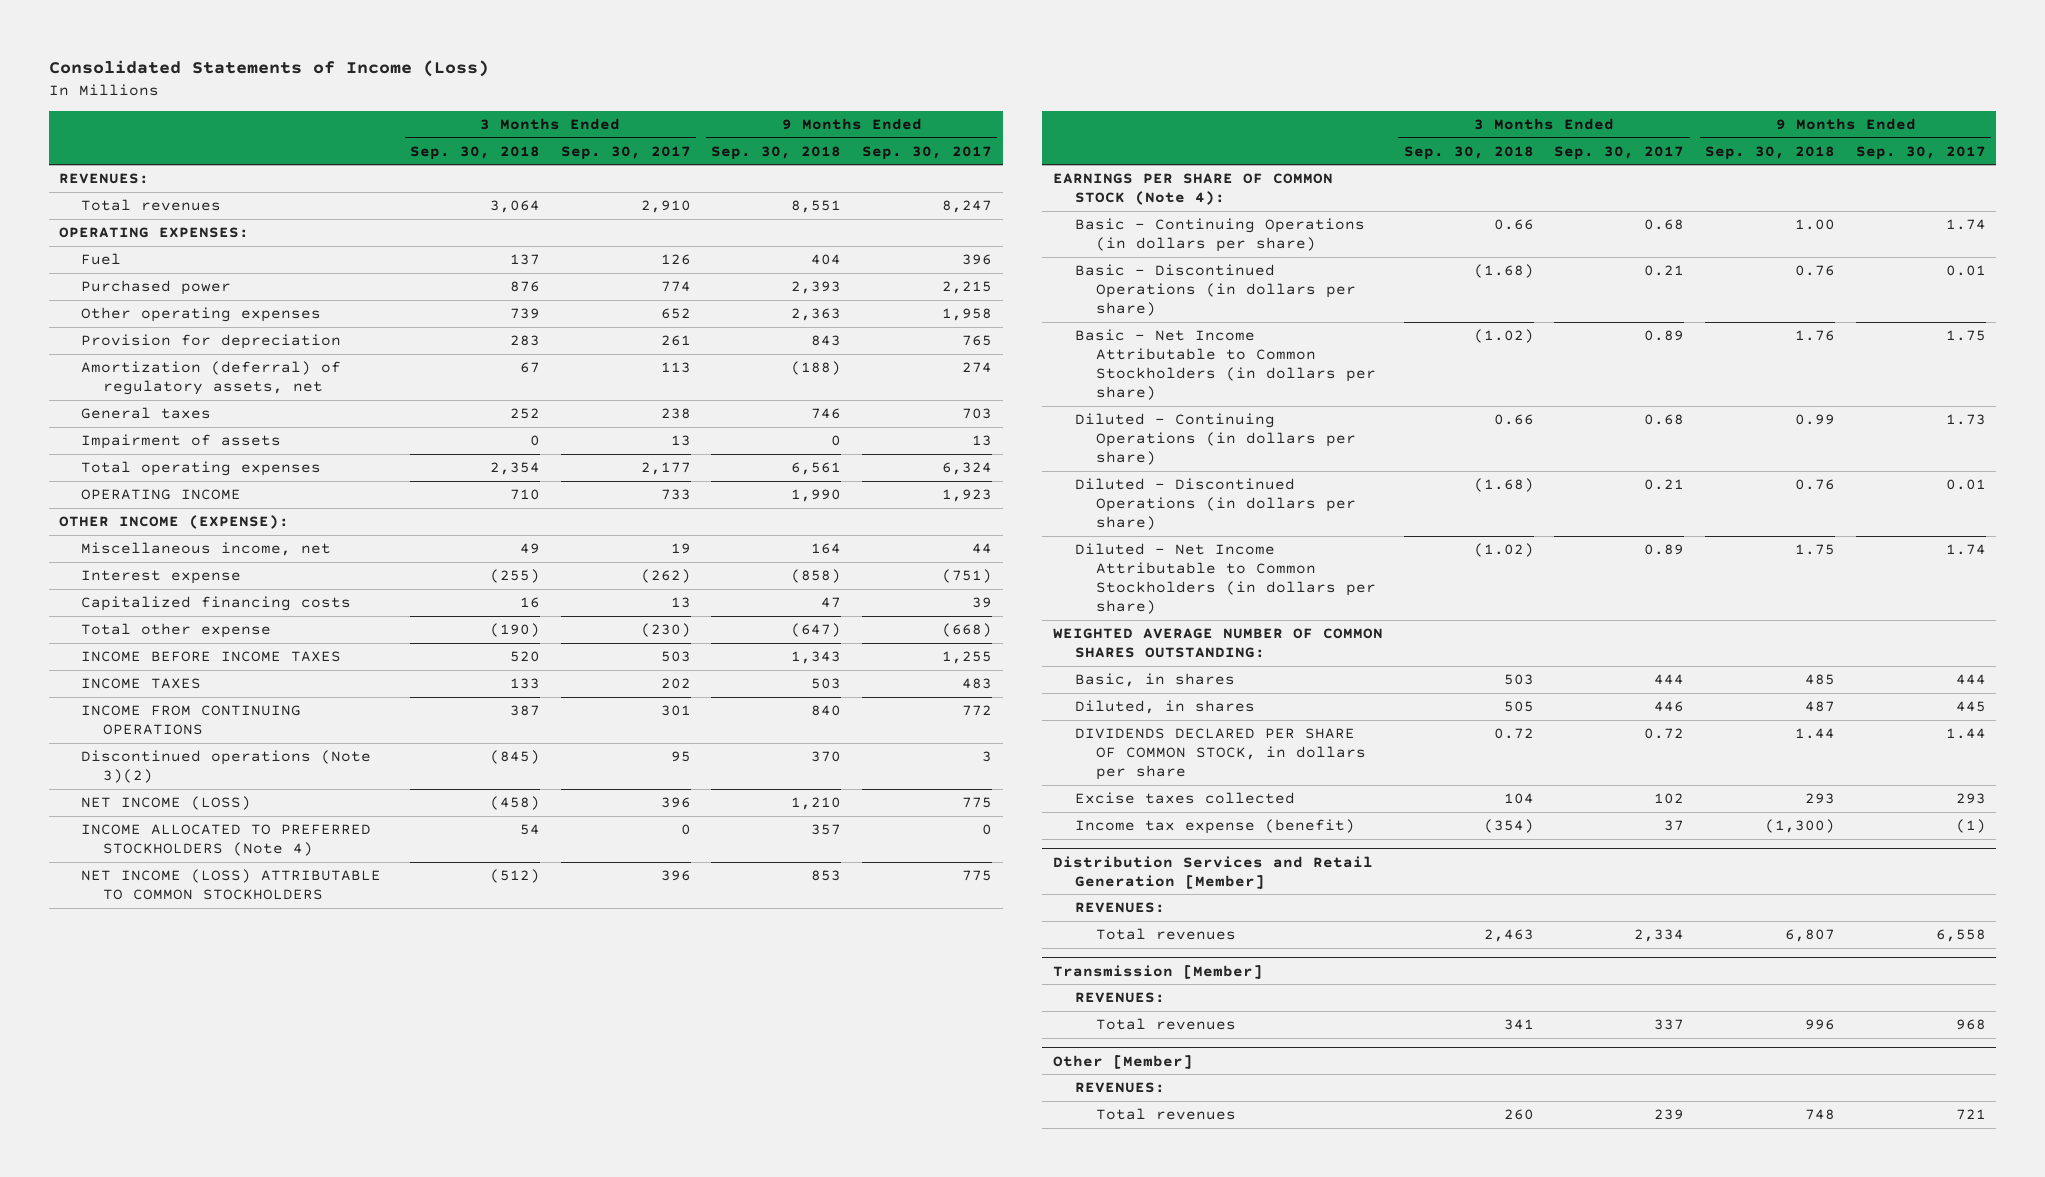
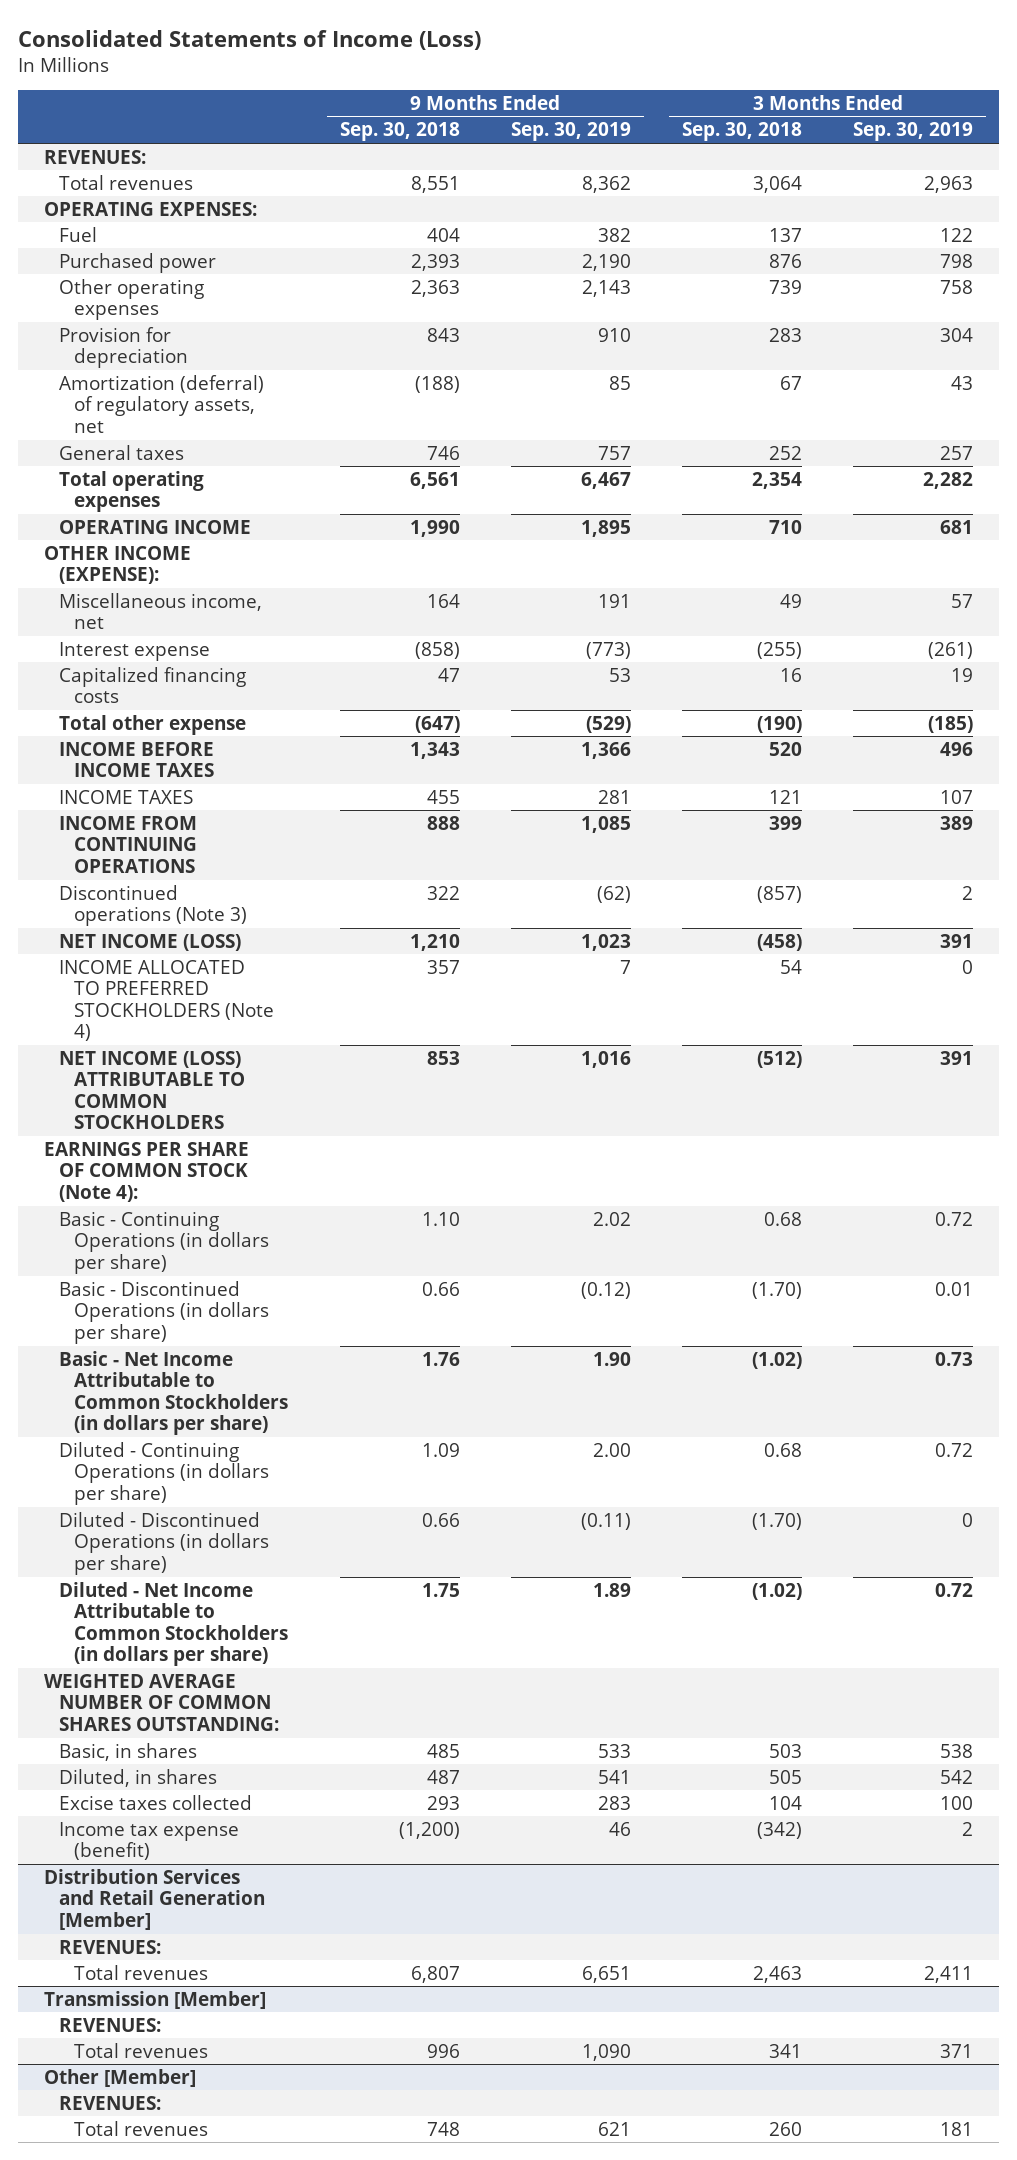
[560,145,691,160] Sep. 30, 2017 -> none
[862,145,993,160] Sep. 30, 2017 -> none
none -> [510,122,631,142] Sep. 30, 2019
none -> [853,122,974,142] Sep. 30, 2019
[80,434,281,450] Impairment of assets -> none
[509,678,540,690] 133 -> [768,789,802,804] 121
[811,678,842,690] 503 -> [426,789,460,804] 455
[509,705,540,717] 387 -> [768,815,802,830] 399
[811,705,842,717] 840 -> [426,815,460,830] 888
[80,750,371,784] Discontinued operations (Note 3)(2) -> [58,884,248,927] Discontinued operations (Note 3)
[489,750,540,765] (845) -> [756,885,802,903] (857)
[811,751,842,763] 370 -> [426,885,460,900] 322
[1493,219,1534,231] 0.66 -> [763,1211,802,1226] 0.68
[1795,219,1836,231] 1.00 -> [421,1211,460,1226] 1.10
[1473,264,1534,279] (1.68) -> [751,1281,802,1299] (1.70)
[1795,265,1836,277] 0.76 -> [421,1281,460,1296] 0.66
[1493,414,1534,426] 0.66 -> [763,1442,802,1457] 0.68
[1795,414,1836,426] 0.99 -> [421,1442,460,1457] 1.09
[1473,478,1534,493] (1.68) -> [751,1512,802,1530] (1.70)
[1795,479,1836,491] 0.76 -> [421,1512,460,1527] 0.66
[1074,728,1367,781] DIVIDENDS DECLARED PER SHARE OF COMMON STOCK, in dollars per share -> none
[1483,819,1534,834] (354) -> [756,1821,802,1839] (342)
[1765,819,1836,834] (1,300) -> [398,1821,460,1839] (1,200)

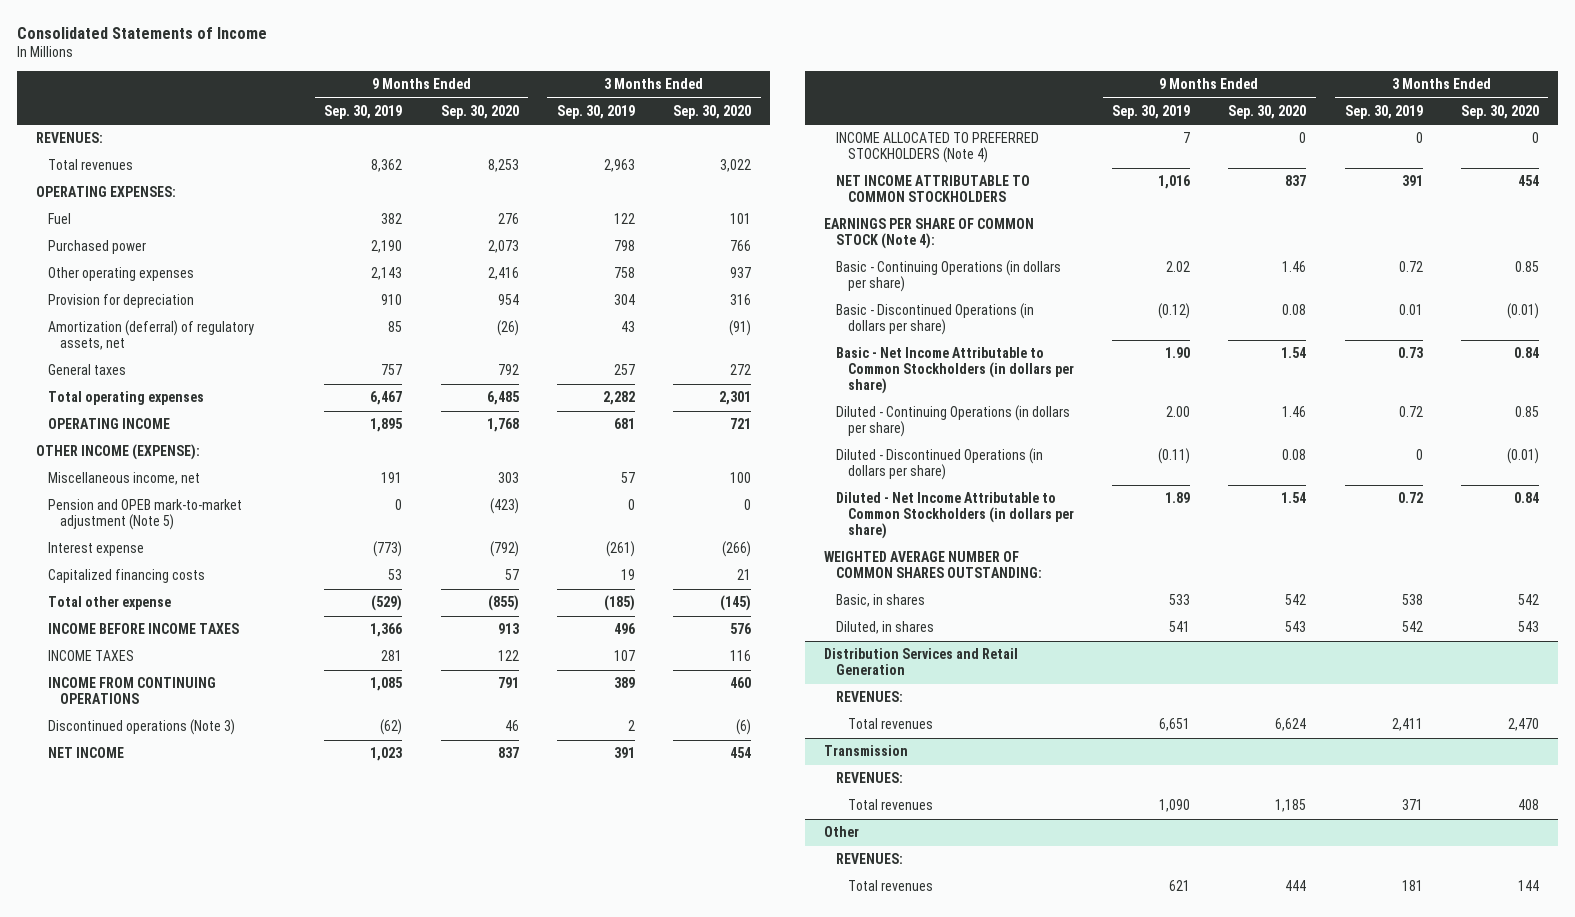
[17,29,481,50] Consolidated Statements of Income (Loss) -> [17,26,268,39] Consolidated Statements of Income
[339,122,460,142] Sep. 30, 2018 -> none
[681,122,802,142] Sep. 30, 2018 -> none
none -> [440,104,519,119] Sep. 30, 2020
none -> [673,104,752,119] Sep. 30, 2020
none -> [48,499,243,531] Pension and OPEB mark-to-market adjustment (Note 5)
[58,933,241,951] NET INCOME (LOSS) -> [48,747,125,759] NET INCOME
[58,1050,246,1130] NET INCOME (LOSS) ATTRIBUTABLE TO COMMON STOCKHOLDERS -> [835,175,1030,203] NET INCOME ATTRIBUTABLE TO COMMON STOCKHOLDERS
[58,1794,252,1810] Excise taxes collected -> none
[58,1821,239,1861] Income tax expense (benefit) -> none
[43,1868,265,1930] Distribution Services and Retail Generation [Member] -> [823,648,1018,676] Distribution Services and Retail Generation
[43,1990,266,2009] Transmission [Member] -> [823,745,908,757] Transmission
[43,2068,196,2087] Other [Member] -> [823,826,859,838] Other

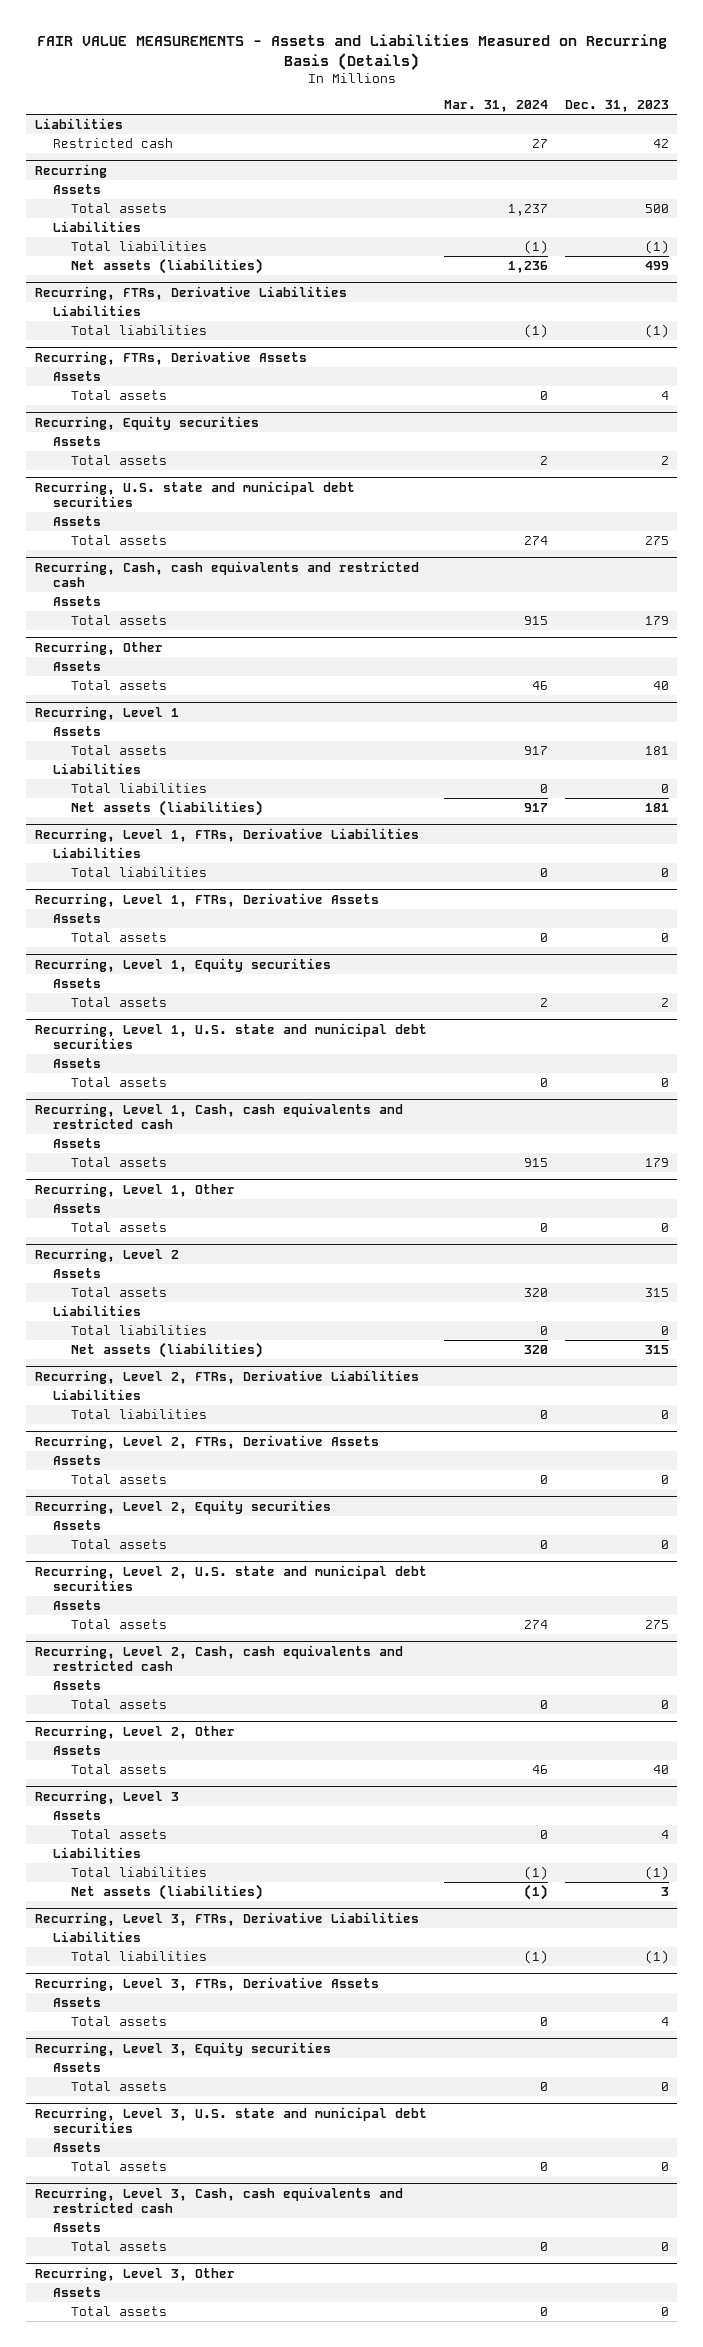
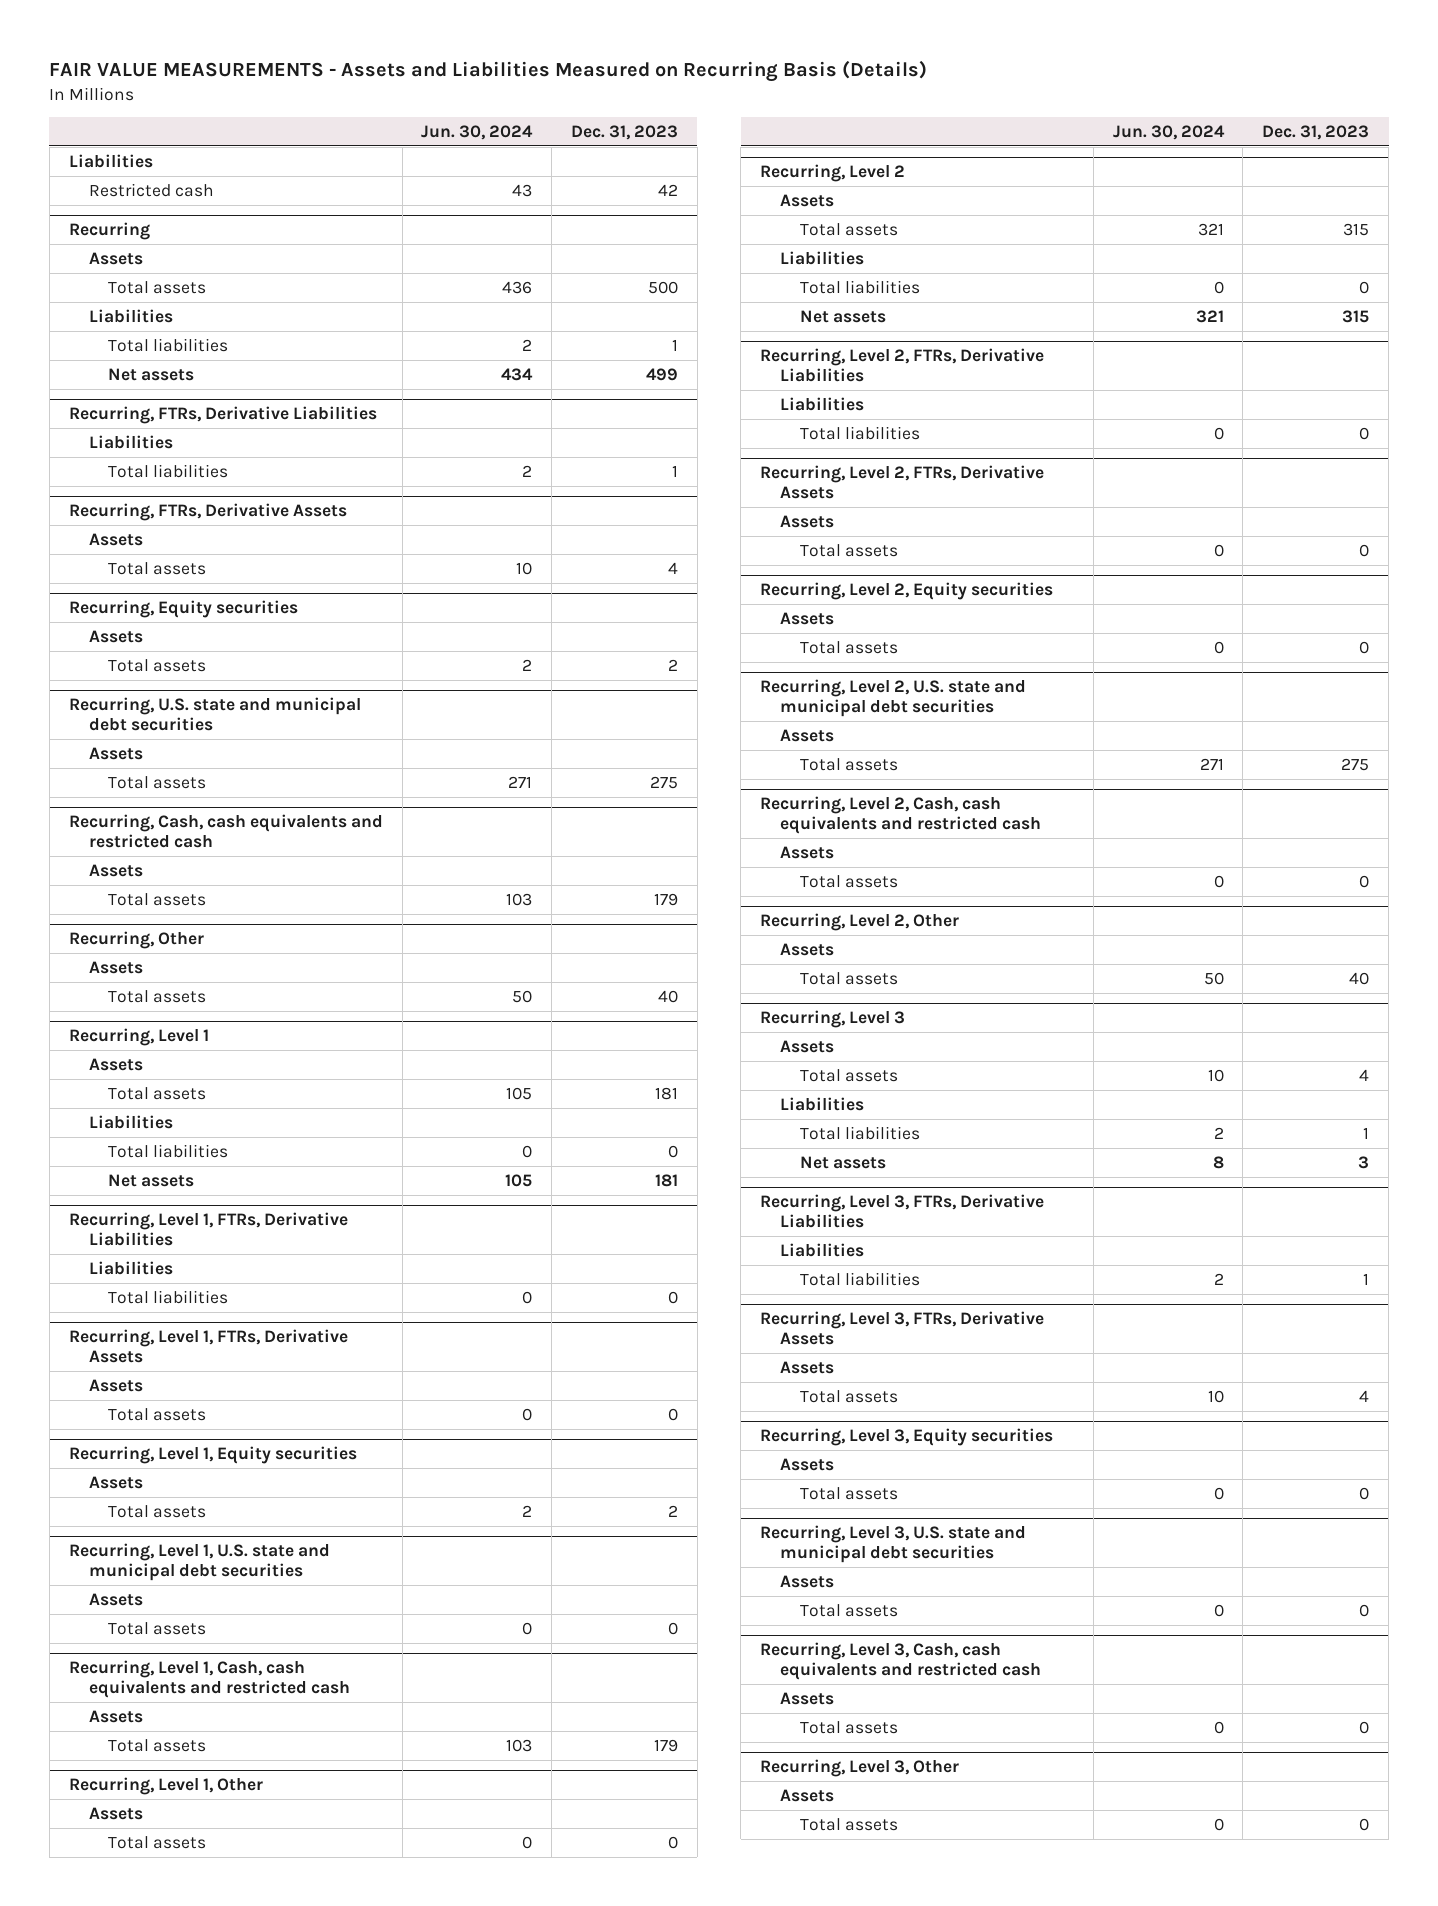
[443,100,548,113] Mar. 31, 2024 -> none
none -> [421,125,534,141] Jun. 30, 2024
[644,239,669,254] (1) -> [671,338,678,351] 1
[71,257,264,274] Net assets (liabilities) -> [108,367,195,381] Net assets
[644,323,669,338] (1) -> [671,464,678,477] 1
[71,799,264,816] Net assets (liabilities) -> [108,1173,195,1187] Net assets
[71,1341,264,1358] Net assets (liabilities) -> [799,309,886,323] Net assets
[644,1865,669,1880] (1) -> [1363,1126,1370,1139] 1
[71,1883,264,1900] Net assets (liabilities) -> [799,1155,886,1169] Net assets
[644,1949,669,1964] (1) -> [1363,1272,1370,1285] 1

